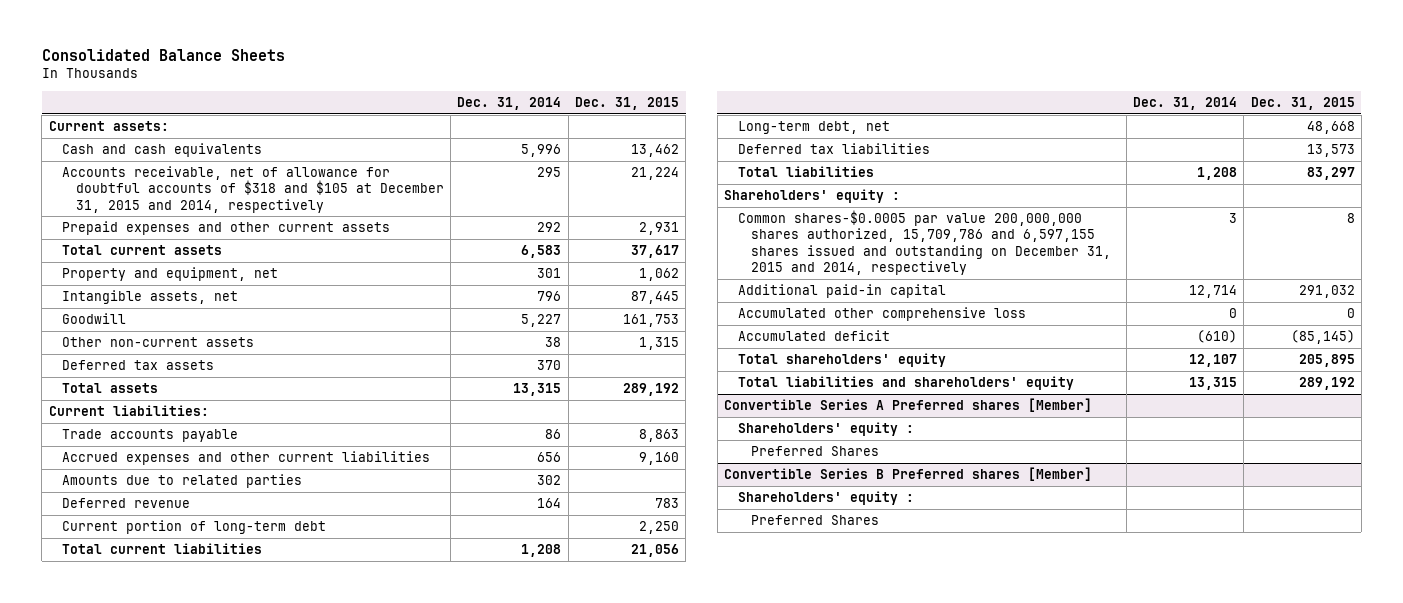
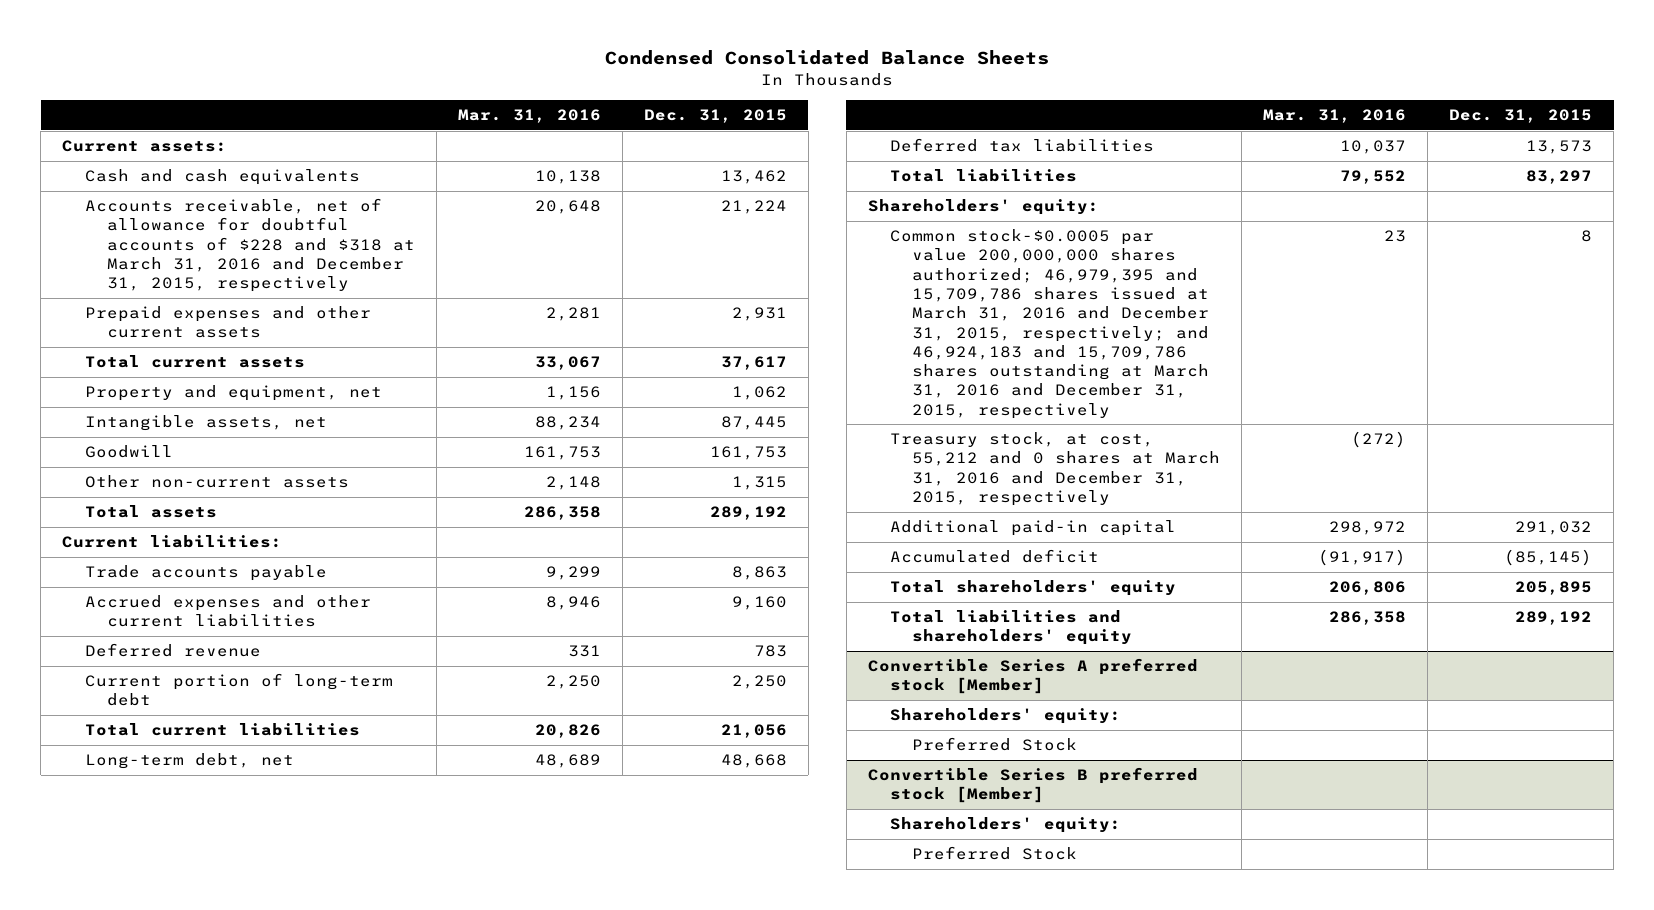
[41,49,285,62] Consolidated Balance Sheets -> [605,50,1050,66] Condensed Consolidated Balance Sheets
[457,96,562,110] Dec. 31, 2014 -> none
none -> [457,109,601,124] Mar. 31, 2016
[62,165,444,213] Accounts receivable, net of allowance for doubtful accounts of $318 and $105 at December 31, 2015 and 2014, respectively -> [84,198,415,293] Accounts receivable, net of allowance for doubtful accounts of $228 and $318 at March 31, 2016 and December 31, 2015, respectively
[62,359,215,370] Deferred tax assets -> none
[62,473,303,488] Amounts due to related parties -> none
[724,188,901,203] Shareholders' equity : -> [867,199,1099,216] Shareholders' equity:
[737,209,1112,275] Common shares-$0.0005 par value 200,000,000 shares authorized, 15,709,786 and 6,597,155 shares issued and outstanding on December 31, 2015 and 2014, respectively -> [889,229,1210,419] Common stock-$0.0005 par value 200,000,000 shares authorized; 46,979,395 and 15,709,786 shares issued at March 31, 2016 and December 31, 2015, respectively; and 46,924,183 and 15,709,786 shares outstanding at March 31, 2016 and December 31, 2015, respectively
none -> [889,432,1221,506] Treasury stock, at cost, 55,212 and 0 shares at March 31, 2016 and December 31, 2015, respectively
[737,306,1026,321] Accumulated other comprehensive loss -> none
[724,397,1093,412] Convertible Series A Preferred shares [Member] -> [867,658,1198,695] Convertible Series A preferred stock [Member]
[737,421,914,436] Shareholders' equity : -> [889,708,1121,725] Shareholders' equity:
[751,445,880,456] Preferred Shares -> [912,737,1078,752] Preferred Stock
[724,466,1093,481] Convertible Series B Preferred shares [Member] -> [867,767,1198,804] Convertible Series B preferred stock [Member]
[737,490,914,505] Shareholders' equity : -> [889,817,1121,834] Shareholders' equity:
[751,514,880,525] Preferred Shares -> [912,846,1078,861] Preferred Stock

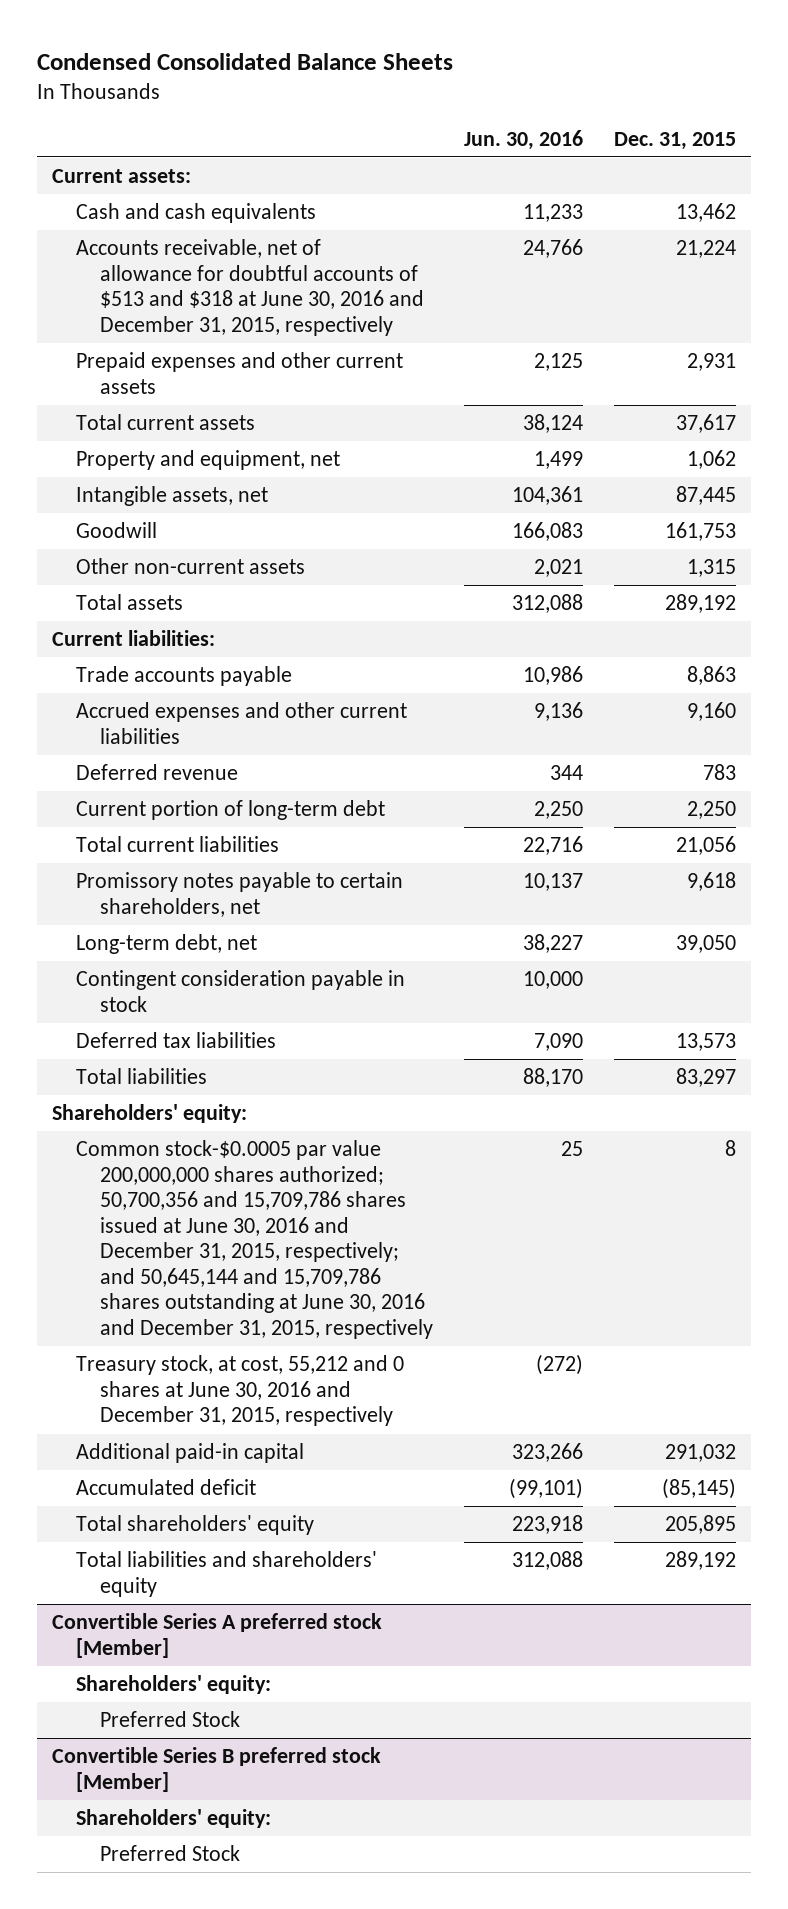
[457,109,601,124] Mar. 31, 2016 -> none
none -> [464,129,584,150] Jun. 30, 2016
[84,198,415,293] Accounts receivable, net of allowance for doubtful accounts of $228 and $318 at March 31, 2016 and December 31, 2015, respectively -> [76,239,425,336] Accounts receivable, net of allowance for doubtful accounts of $513 and $318 at June 30, 2016 and December 31, 2015, respectively
none -> [76,872,404,917] Promissory notes payable to certain shareholders, net
[720,754,787,769] 48,668 -> [675,935,736,954] 39,050
none -> [76,970,406,1012] Contingent consideration payable in stock
[889,229,1210,419] Common stock-$0.0005 par value 200,000,000 shares authorized; 46,979,395 and 15,709,786 shares issued at March 31, 2016 and December 31, 2015, respectively; and 46,924,183 and 15,709,786 shares outstanding at March 31, 2016 and December 31, 2015, respectively -> [76,1140,434,1340] Common stock-$0.0005 par value 200,000,000 shares authorized; 50,700,356 and 15,709,786 shares issued at June 30, 2016 and December 31, 2015, respectively; and 50,645,144 and 15,709,786 shares outstanding at June 30, 2016 and December 31, 2015, respectively
[889,432,1221,506] Treasury stock, at cost, 55,212 and 0 shares at March 31, 2016 and December 31, 2015, respectively -> [76,1355,405,1427] Treasury stock, at cost, 55,212 and 0 shares at June 30, 2016 and December 31, 2015, respectively

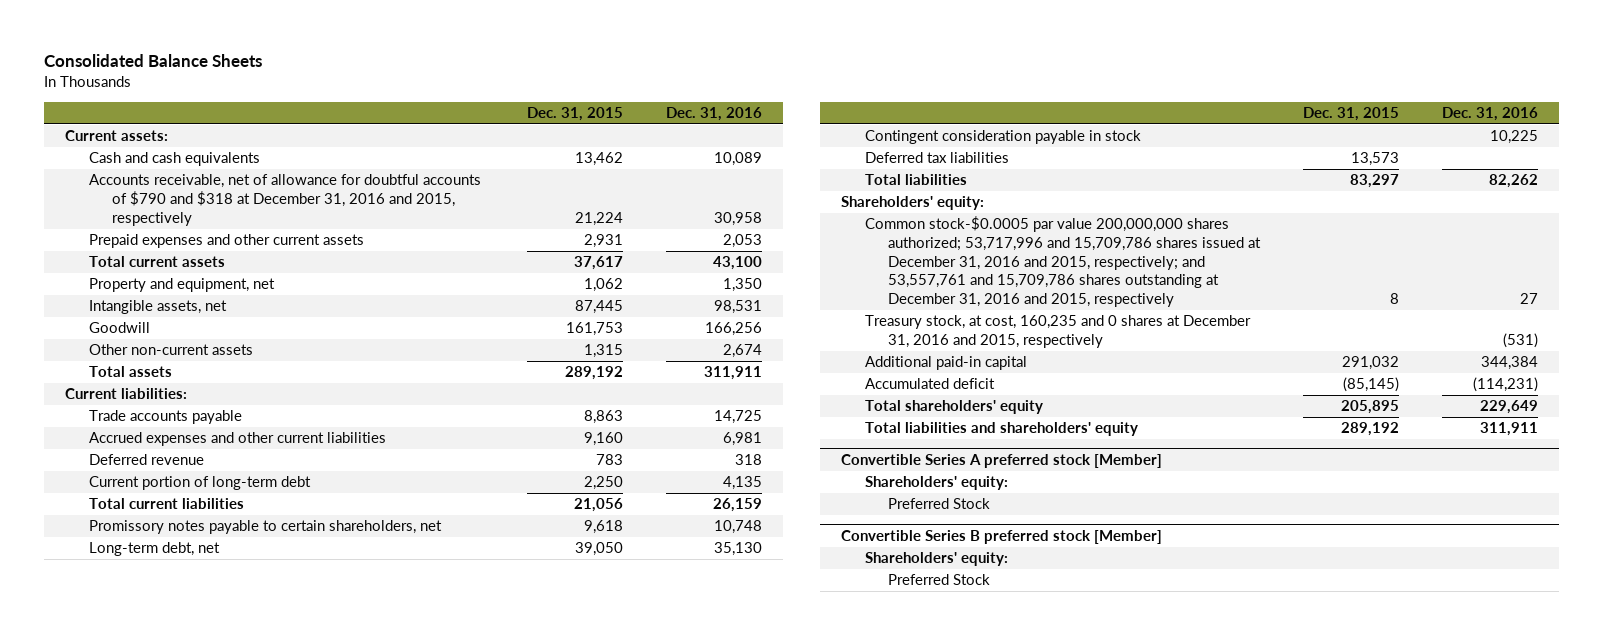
[36,52,453,70] Condensed Consolidated Balance Sheets -> [43,53,262,67] Consolidated Balance Sheets
[464,129,584,150] Jun. 30, 2016 -> none
none -> [665,107,762,122] Dec. 31, 2016
[76,239,425,336] Accounts receivable, net of allowance for doubtful accounts of $513 and $318 at June 30, 2016 and December 31, 2015, respectively -> [88,174,481,226] Accounts receivable, net of allowance for doubtful accounts of $790 and $318 at December 31, 2016 and 2015, respectively
[76,1140,434,1340] Common stock-$0.0005 par value 200,000,000 shares authorized; 50,700,356 and 15,709,786 shares issued at June 30, 2016 and December 31, 2015, respectively; and 50,645,144 and 15,709,786 shares outstanding at June 30, 2016 and December 31, 2015, respectively -> [864,216,1261,307] Common stock-$0.0005 par value 200,000,000 shares authorized; 53,717,996 and 15,709,786 shares issued at December 31, 2016 and 2015, respectively; and 53,557,761 and 15,709,786 shares outstanding at December 31, 2016 and 2015, respectively
[76,1355,405,1427] Treasury stock, at cost, 55,212 and 0 shares at June 30, 2016 and December 31, 2015, respectively -> [864,315,1251,349] Treasury stock, at cost, 160,235 and 0 shares at December 31, 2016 and 2015, respectively

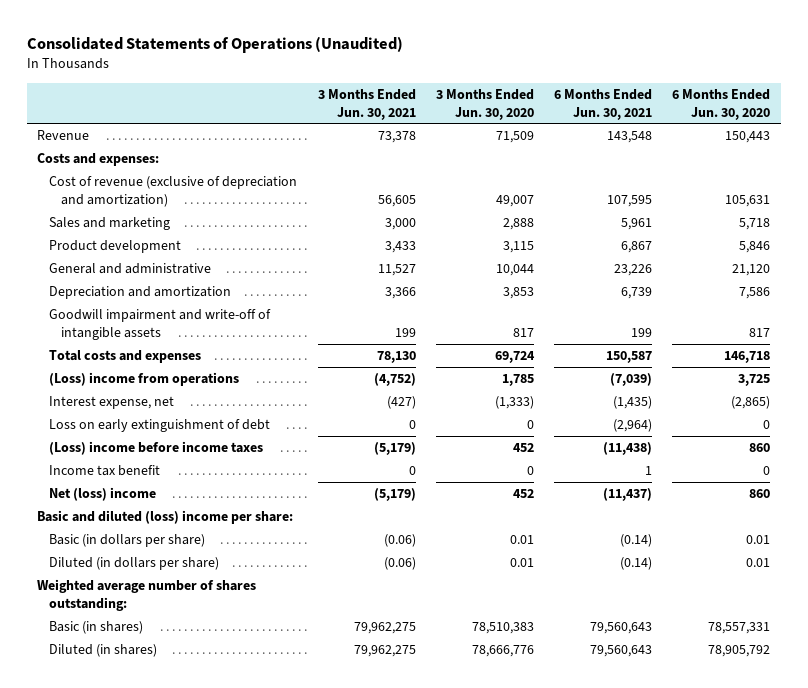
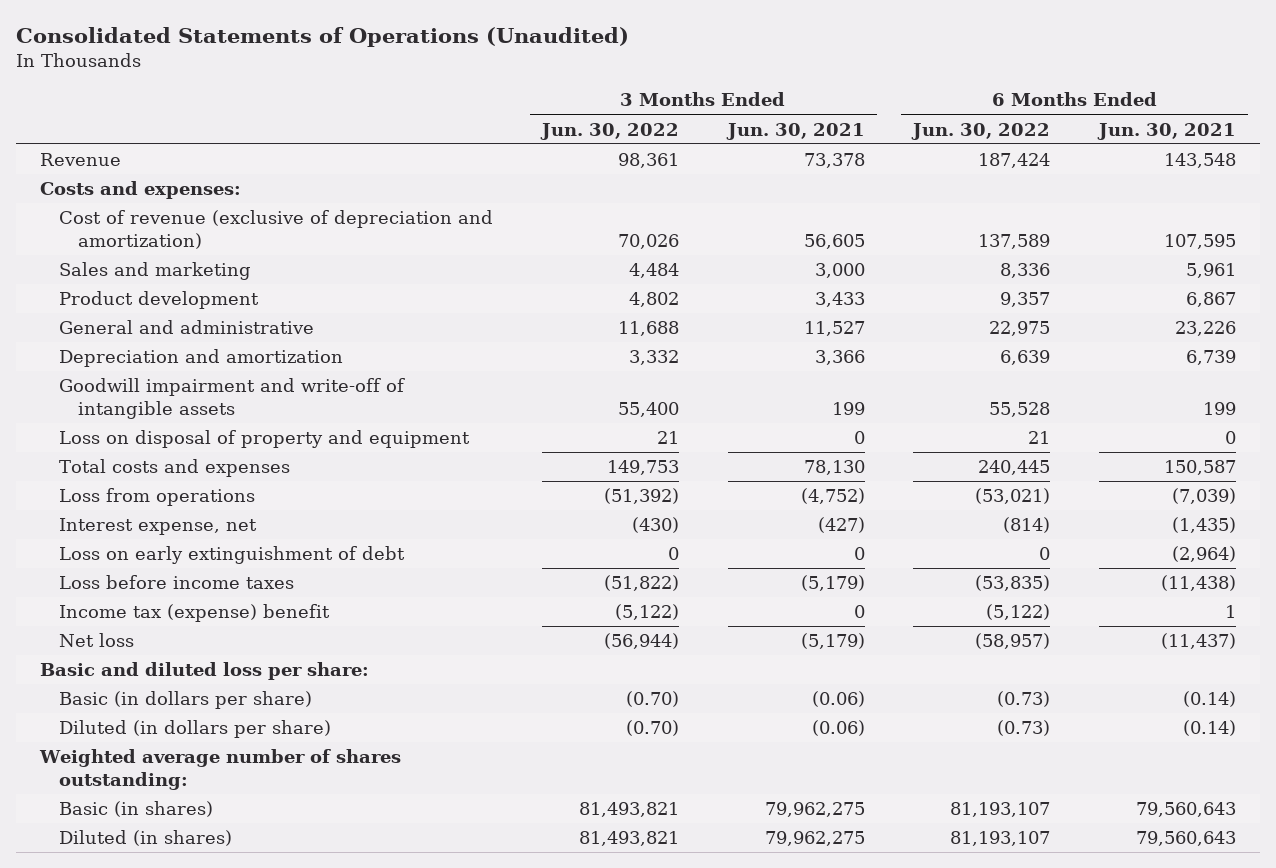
[435,88,534,120] 3 Months Ended Jun. 30, 2020 -> none
[672,88,771,120] 6 Months Ended Jun. 30, 2020 -> none
none -> [539,122,679,140] Jun. 30, 2022
none -> [911,122,1051,140] Jun. 30, 2022
none -> [59,430,471,449] Loss on disposal of property and equipment
[49,372,240,387] (Loss) income from operations -> [59,488,256,507] Loss from operations
[49,441,264,456] (Loss) income before income taxes -> [59,575,295,590] Loss before income taxes
[49,465,161,477] Income tax benefit -> [59,604,331,623] Income tax (expense) benefit
[49,487,157,502] Net (loss) income -> [59,633,135,648] Net loss
[37,510,294,525] Basic and diluted (loss) income per share: -> [40,662,370,681] Basic and diluted loss per share:

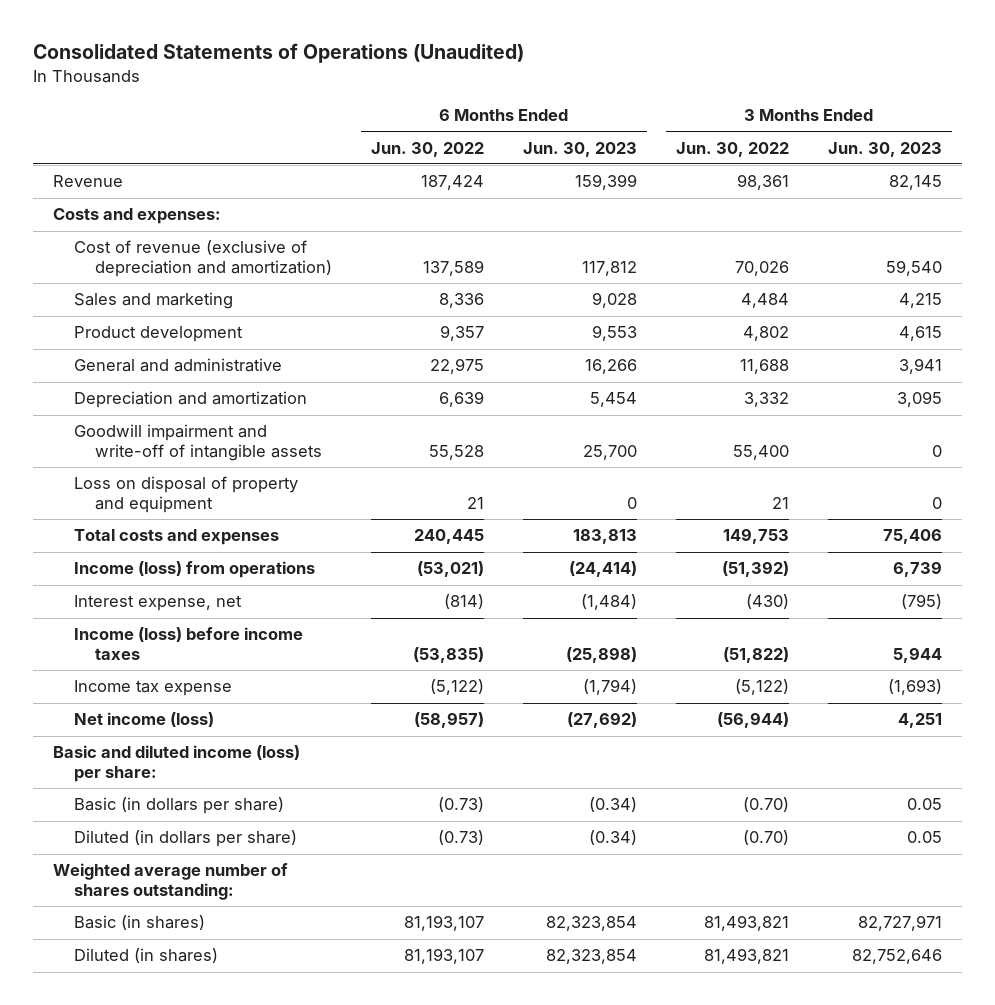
[725,122,865,140] Jun. 30, 2021 -> none
[1097,122,1237,140] Jun. 30, 2021 -> none
none -> [523,141,638,157] Jun. 30, 2023
none -> [828,141,943,157] Jun. 30, 2023
[59,488,256,507] Loss from operations -> [73,561,315,579] Income (loss) from operations
[59,546,406,565] Loss on early extinguishment of debt -> none
[59,575,295,590] Loss before income taxes -> [73,627,303,660] Income (loss) before income taxes
[59,604,331,623] Income tax (expense) benefit -> [73,680,232,697] Income tax expense
[59,633,135,648] Net loss -> [73,712,214,728] Net income (loss)
[40,662,370,681] Basic and diluted loss per share: -> [52,745,300,782] Basic and diluted income (loss) per share:

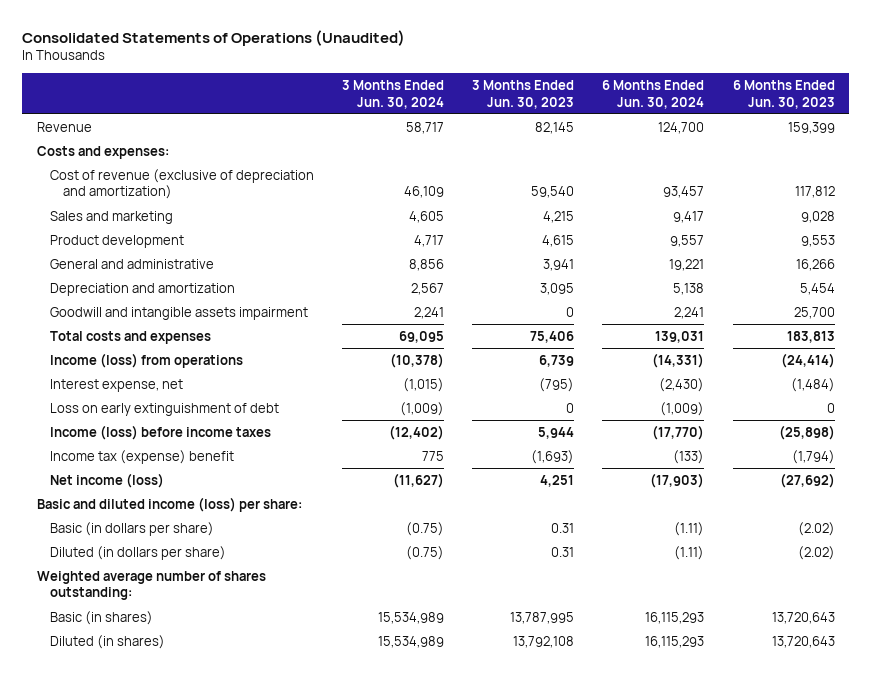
[370,141,484,157] Jun. 30, 2022 -> none
[676,141,790,157] Jun. 30, 2022 -> none
none -> [341,79,444,109] 3 Months Ended Jun. 30, 2024
none -> [602,79,705,109] 6 Months Ended Jun. 30, 2024
[73,476,298,513] Loss on disposal of property and equipment -> none
[73,424,322,461] Goodwill impairment and write-off of intangible assets -> [49,306,308,320] Goodwill and intangible assets impairment
none -> [49,402,279,416] Loss on early extinguishment of debt
[73,680,232,697] Income tax expense -> [49,449,234,464] Income tax (expense) benefit
[589,797,638,813] (0.34) -> [797,521,835,536] (2.02)
[907,798,943,811] 0.05 -> [551,522,575,533] 0.31
[589,830,638,846] (0.34) -> [797,545,835,560] (2.02)
[907,831,943,844] 0.05 -> [551,546,575,557] 0.31
[546,916,638,932] 82,323,854 -> [771,611,835,624] 13,720,643
[858,915,943,932] 82,727,971 -> [510,611,575,624] 13,787,995
[546,949,638,965] 82,323,854 -> [771,635,835,648] 13,720,643
[852,949,943,965] 82,752,646 -> [513,635,575,648] 13,792,108

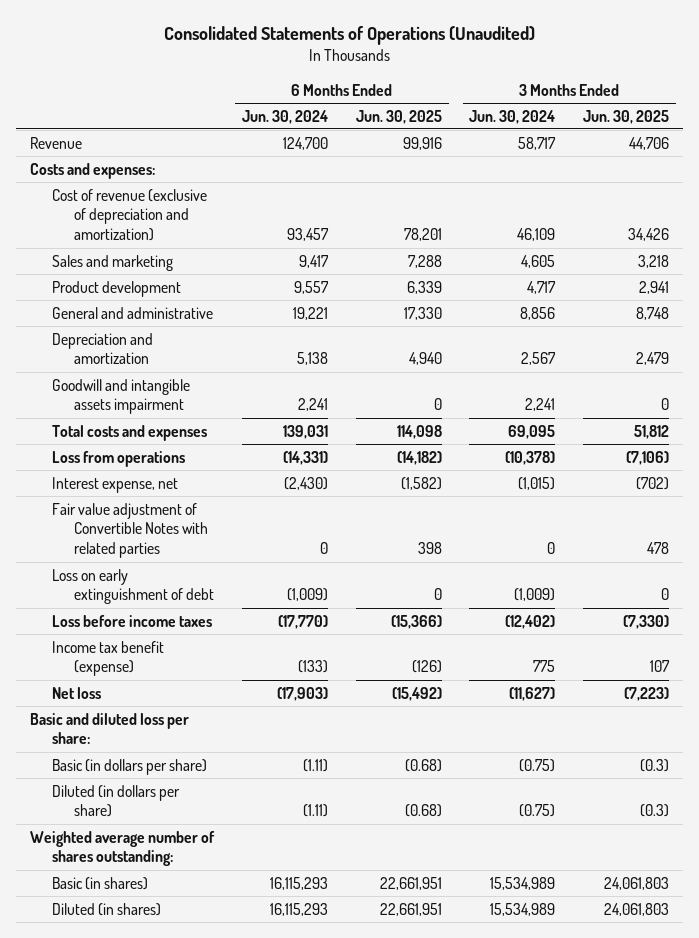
[472,79,575,109] 3 Months Ended Jun. 30, 2023 -> none
[732,79,835,109] 6 Months Ended Jun. 30, 2023 -> none
none -> [355,109,442,124] Jun. 30, 2025
none -> [583,109,670,124] Jun. 30, 2025
[49,352,243,368] Income (loss) from operations -> [51,450,185,467] Loss from operations
none -> [51,502,208,559] Fair value adjustment of Convertible Notes with related parties
[49,424,271,440] Income (loss) before income taxes -> [51,614,212,627] Loss before income taxes
[49,449,234,464] Income tax (expense) benefit -> [51,640,164,677] Income tax benefit (expense)
[49,472,164,488] Net income (loss) -> [51,686,101,699] Net loss
[36,496,302,512] Basic and diluted income (loss) per share: -> [30,712,190,745] Basic and diluted loss per share:

